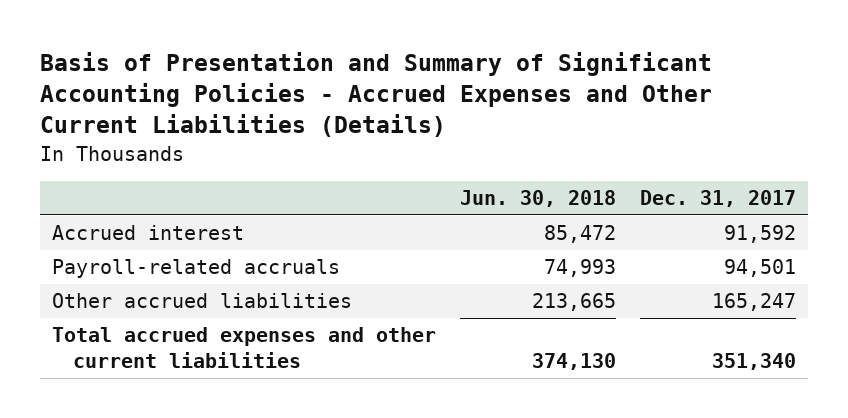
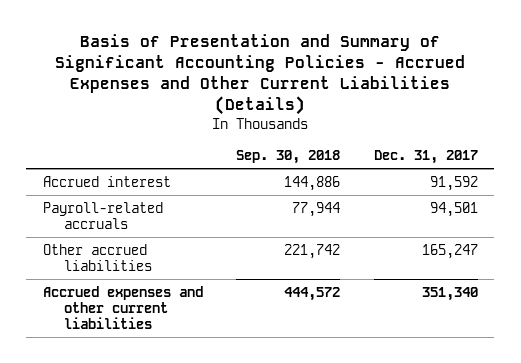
[460,190,617,208] Jun. 30, 2018 -> none
none -> [236,149,341,164] Sep. 30, 2018
[51,327,436,368] Total accrued expenses and other current liabilities -> [42,285,203,329] Accrued expenses and other current liabilities

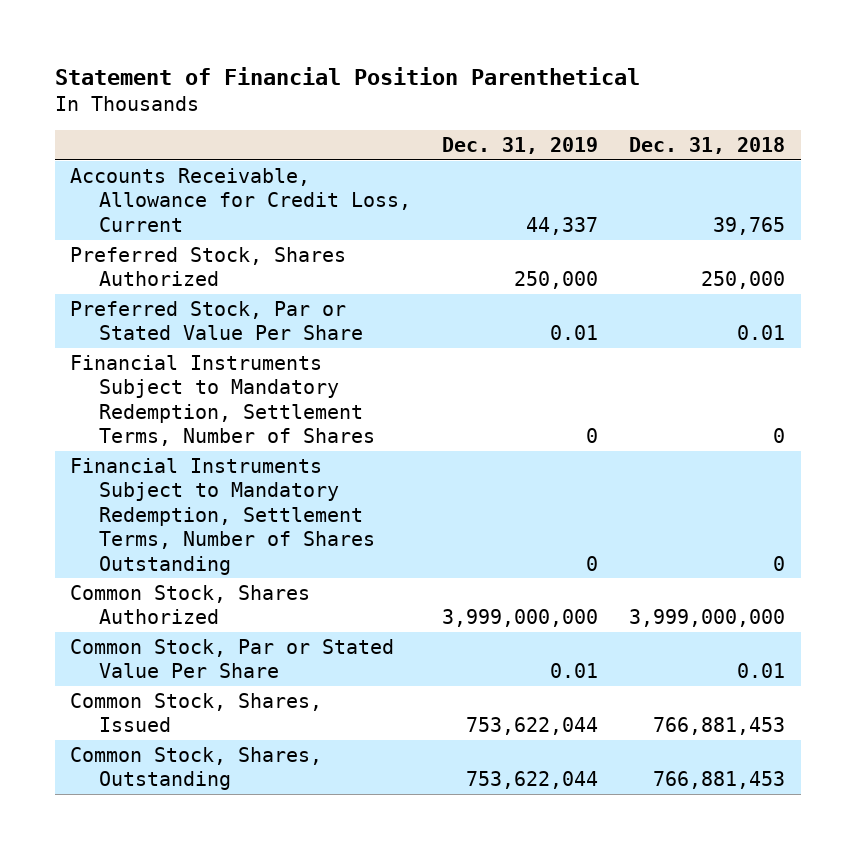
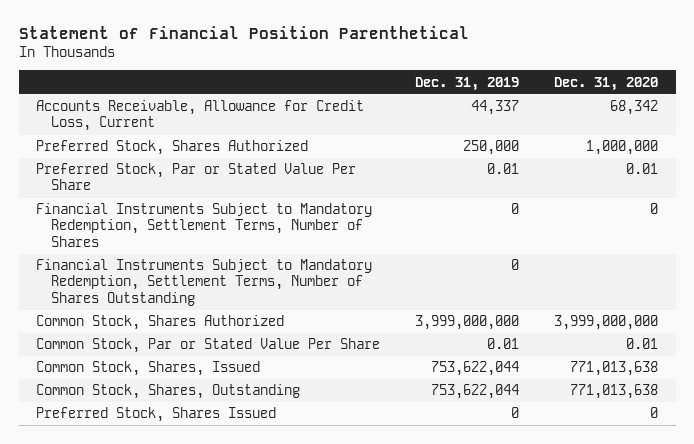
[629,136,786,154] Dec. 31, 2018 -> none
none -> [554,76,659,91] Dec. 31, 2020
none -> [36,407,277,423] Preferred Stock, Shares Issued

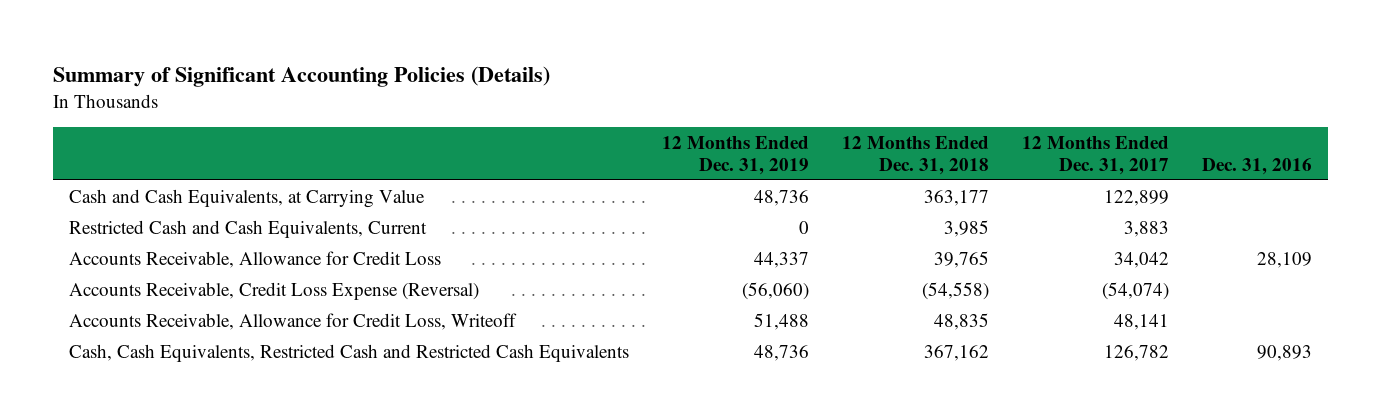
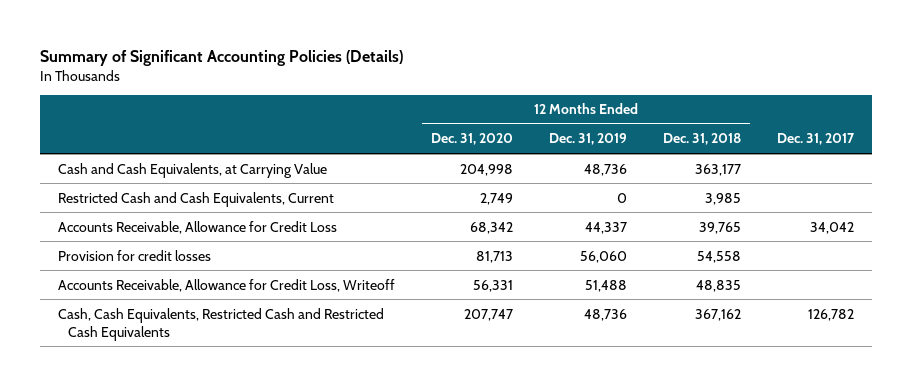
[1021,135,1169,175] 12 Months Ended Dec. 31, 2017 -> none
[1201,157,1312,175] Dec. 31, 2016 -> none
none -> [431,133,514,146] Dec. 31, 2020
none -> [777,133,856,146] Dec. 31, 2017
[69,281,480,300] Accounts Receivable, Credit Loss Expense (Reversal) -> [58,249,212,261] Provision for credit losses
[742,281,810,300] (56,060) -> [580,250,628,263] 56,060
[922,281,990,300] (54,558) -> [697,250,742,263] 54,558

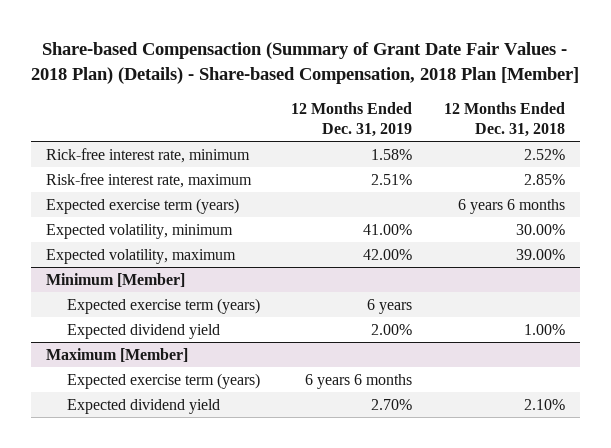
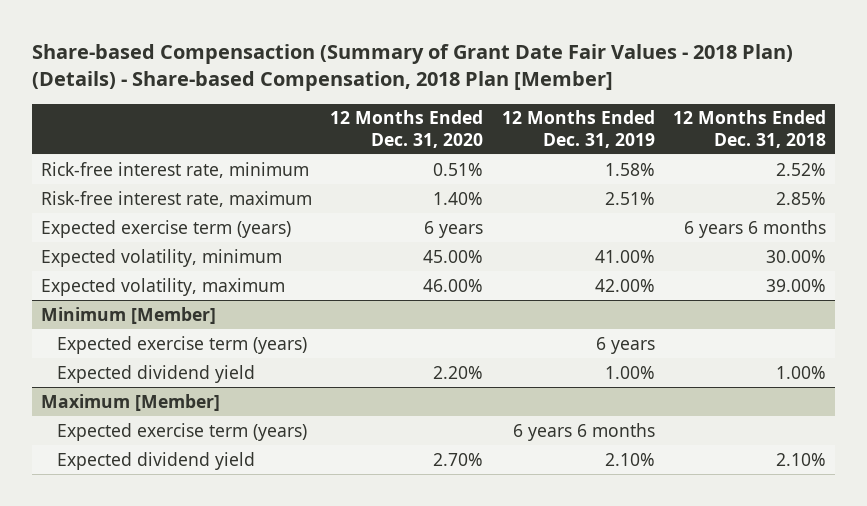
none -> [330,110,484,148] 12 Months Ended Dec. 31, 2020
[371,323,413,335] 2.00% -> [604,365,655,379] 1.00%
[371,398,413,410] 2.70% -> [604,452,655,466] 2.10%

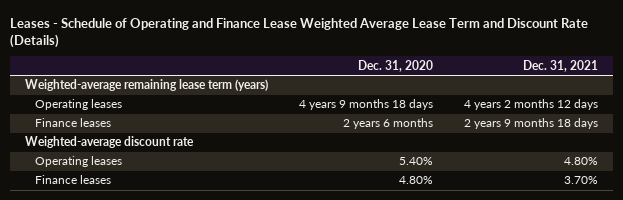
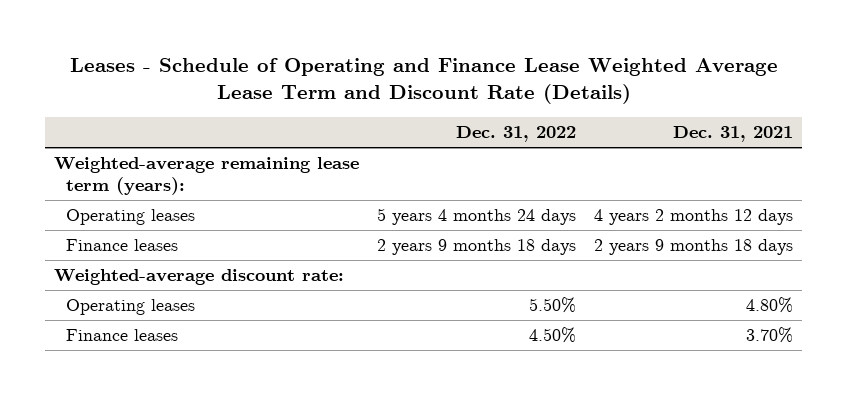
[357,59,433,72] Dec. 31, 2020 -> none
none -> [456,126,577,143] Dec. 31, 2022
[25,79,269,92] Weighted-average remaining lease term (years) -> [53,157,359,195] Weighted-average remaining lease term (years):
[25,136,195,149] Weighted-average discount rate -> [53,269,344,286] Weighted-average discount rate:

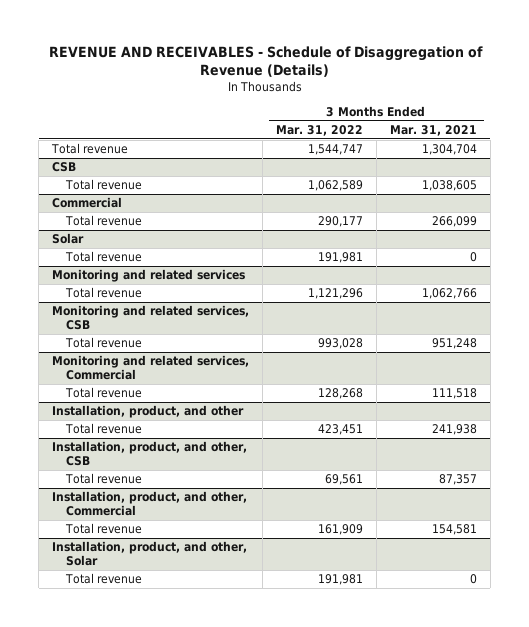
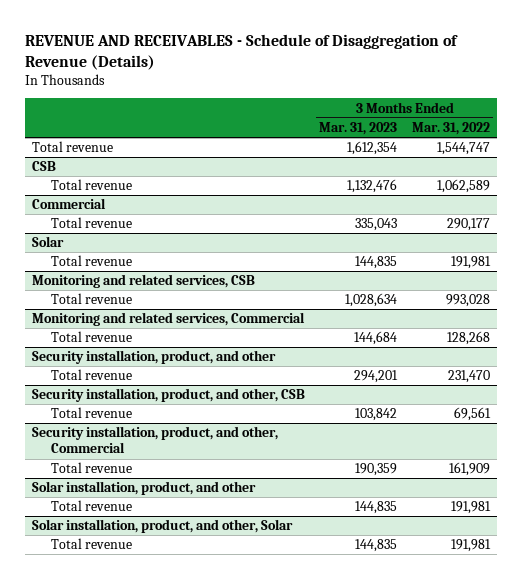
[389,124,477,136] Mar. 31, 2021 -> none
none -> [319,122,398,136] Mar. 31, 2023
[52,269,246,283] Monitoring and related services -> none
[64,287,142,299] Total revenue -> none
[52,405,245,419] Installation, product, and other -> [32,350,277,365] Security installation, product, and other
[318,424,364,436] 423,451 -> [447,370,490,384] 231,470
[52,441,248,467] Installation, product, and other, CSB -> [32,388,306,403] Security installation, product, and other, CSB
[52,491,248,517] Installation, product, and other, Commercial -> [32,426,279,454] Security installation, product, and other, Commercial
[52,541,248,567] Installation, product, and other, Solar -> [32,481,257,496] Solar installation, product, and other
none -> [32,519,294,534] Solar installation, product, and other, Solar
none -> [50,538,132,550] Total revenue

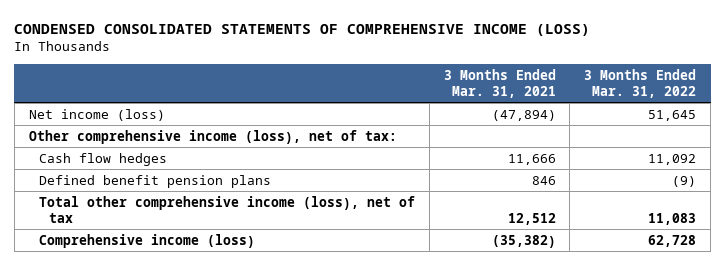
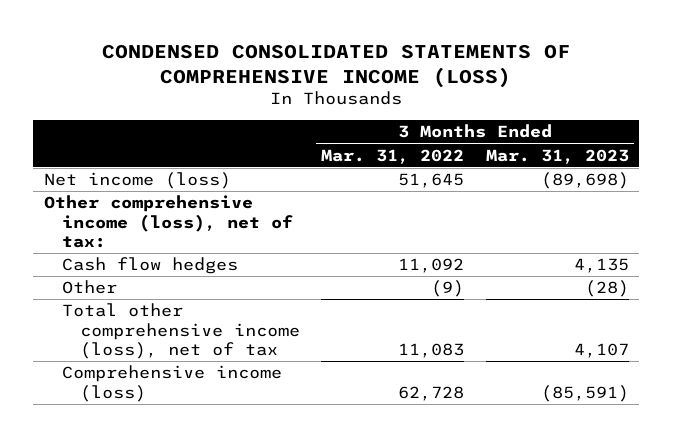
[443,68,556,98] 3 Months Ended Mar. 31, 2021 -> none
none -> [485,148,629,164] Mar. 31, 2023
[38,174,271,188] Defined benefit pension plans -> [61,280,117,295] Other

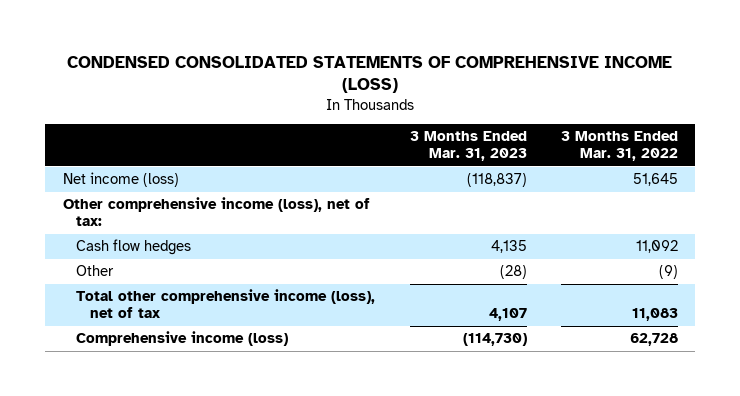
[540,172,629,190] (89,698) -> [466,173,527,188] (118,837)
[540,384,629,402] (85,591) -> [462,333,527,347] (114,730)

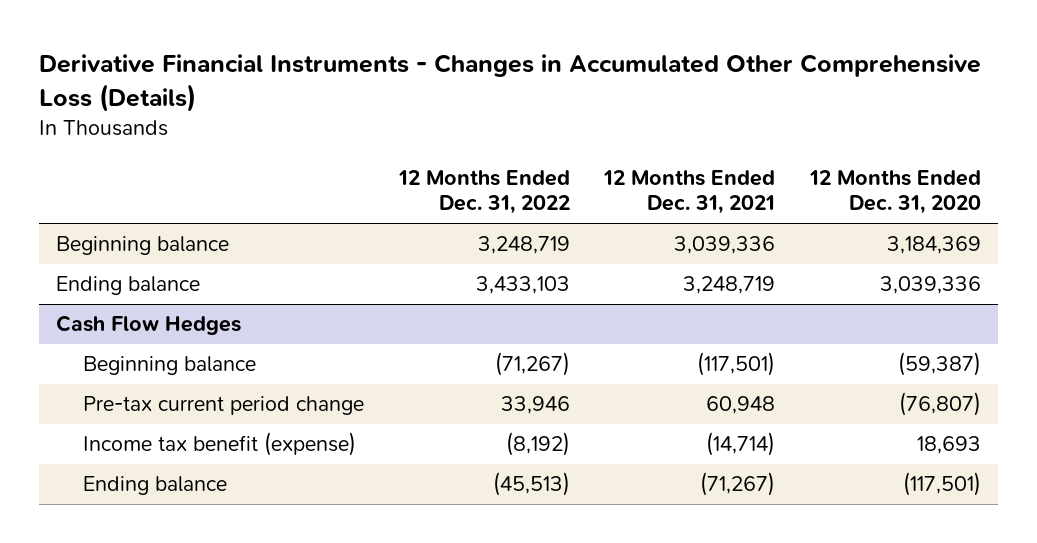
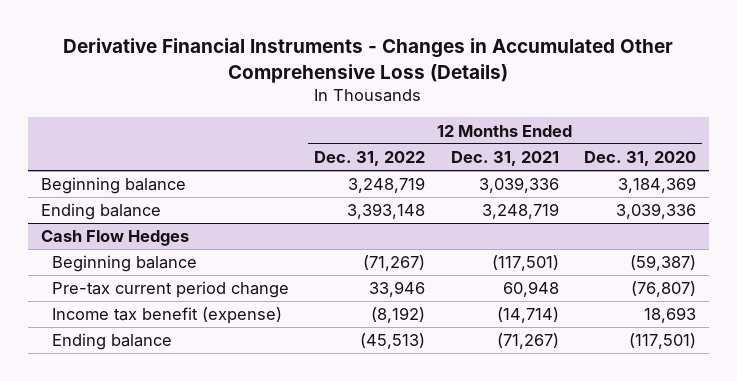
[475,276,570,295] 3,433,103 -> [347,203,426,220] 3,393,148

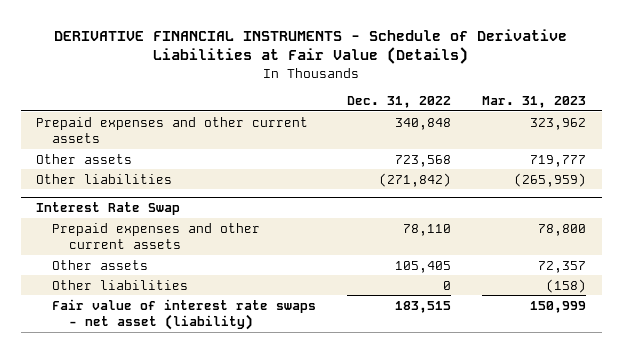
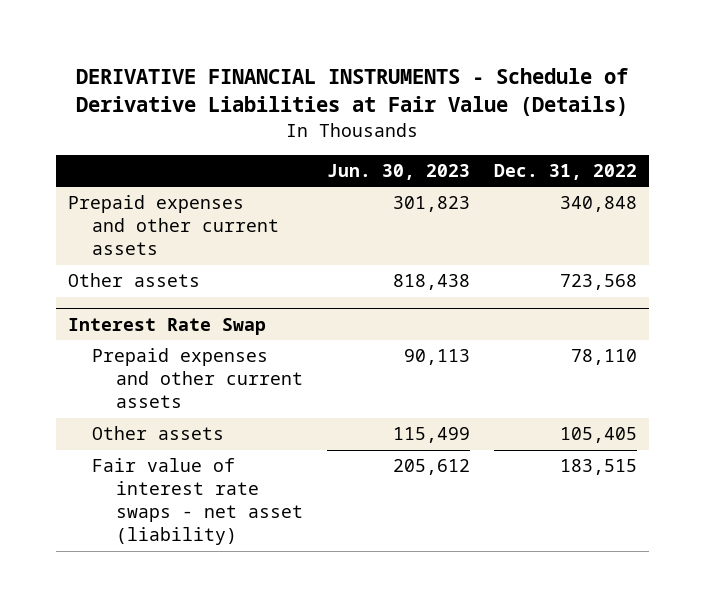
[482,96,587,109] Mar. 31, 2023 -> none
none -> [326,163,470,180] Jun. 30, 2023
[36,173,173,184] Other liabilities -> none
[52,279,189,290] Other liabilities -> none

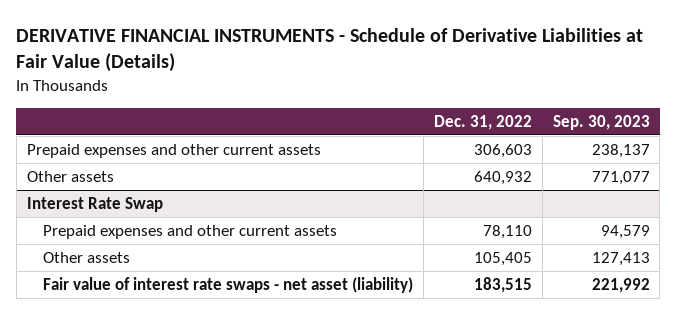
[326,163,470,180] Jun. 30, 2023 -> none
none -> [552,114,650,130] Sep. 30, 2023
[559,196,637,213] 340,848 -> [473,143,532,158] 306,603
[559,274,637,291] 723,568 -> [473,170,532,185] 640,932

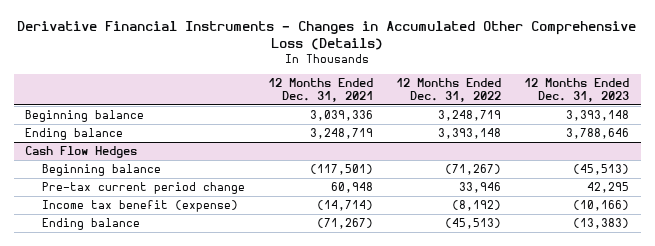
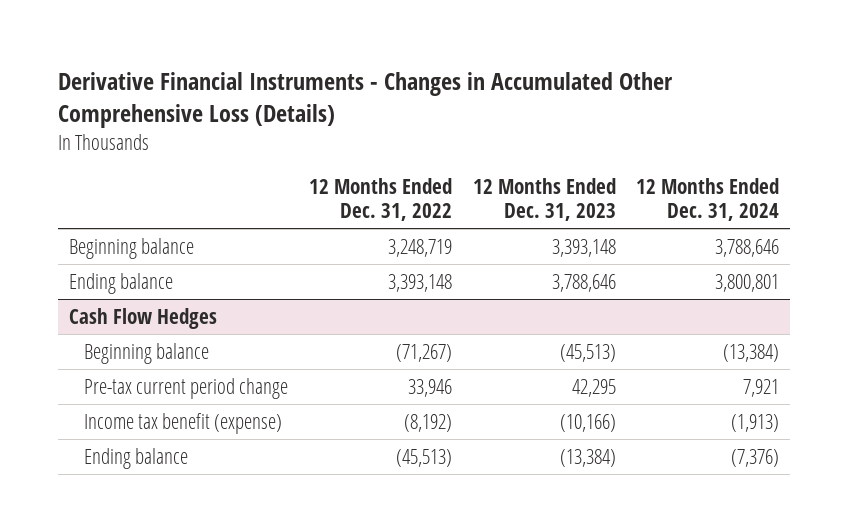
[267,78,373,103] 12 Months Ended Dec. 31, 2021 -> none
none -> [636,178,780,222] 12 Months Ended Dec. 31, 2024
[573,218,630,230] (13,383) -> [559,448,616,467] (13,384)

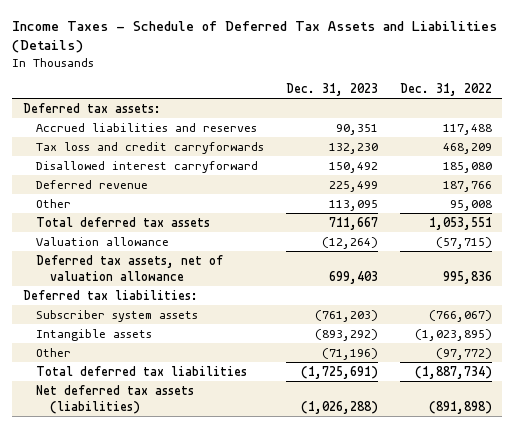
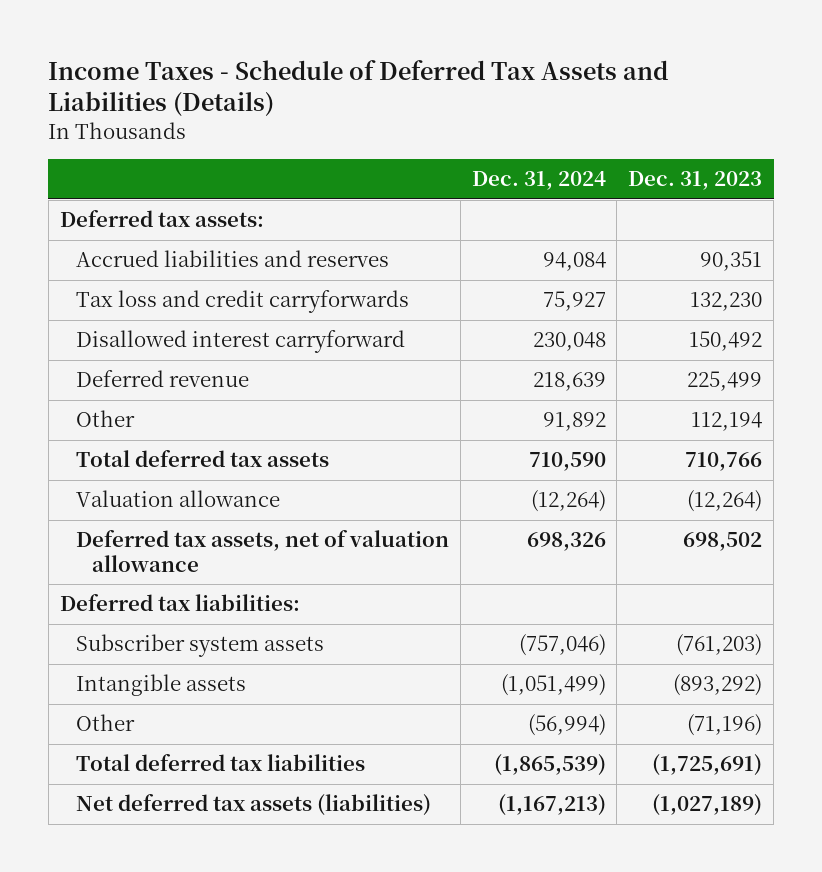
[399,82,492,96] Dec. 31, 2022 -> none
none -> [471,171,606,191] Dec. 31, 2024
[328,199,378,211] 113,095 -> [691,412,763,432] 112,194
[328,216,378,230] 711,667 -> [685,452,763,472] 710,766
[328,270,378,284] 699,403 -> [683,532,763,552] 698,502
[300,400,378,414] (1,026,288) -> [652,794,763,817] (1,027,189)

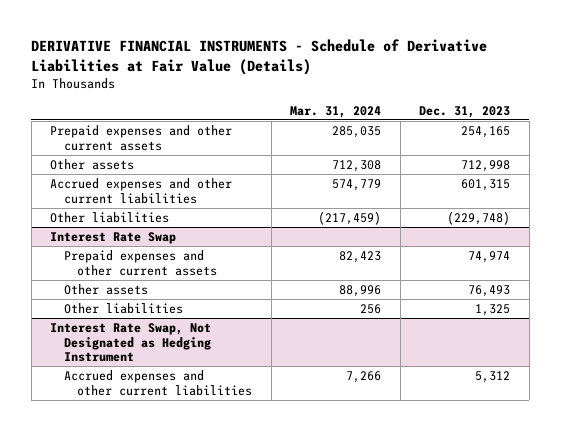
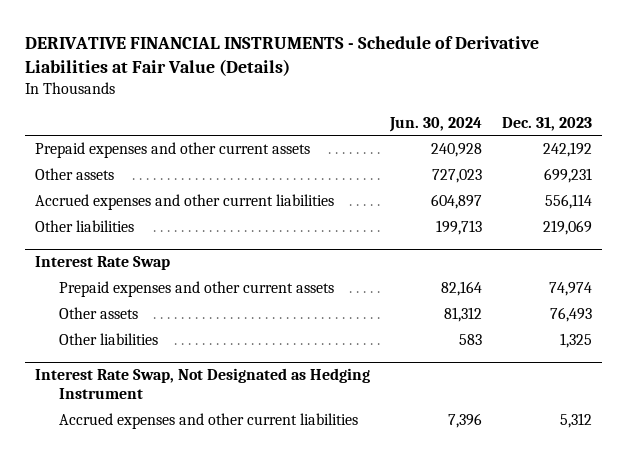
[290,105,382,118] Mar. 31, 2024 -> none
none -> [389,116,483,132] Jun. 30, 2024
[461,126,511,139] 254,165 -> [543,142,593,158] 242,192
[461,160,511,173] 712,998 -> [544,168,593,184] 699,231
[461,179,511,192] 601,315 -> [545,194,593,210] 556,114
[447,211,511,226] (229,748) -> [543,220,593,236] 219,069

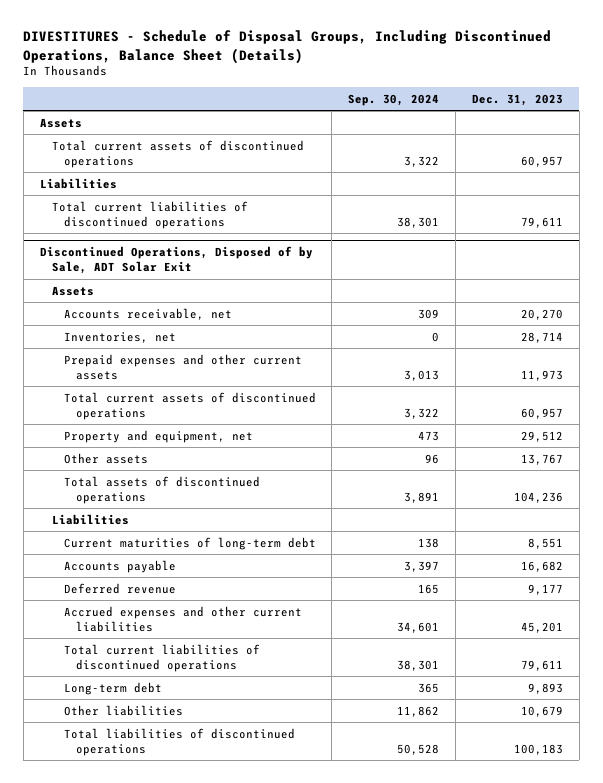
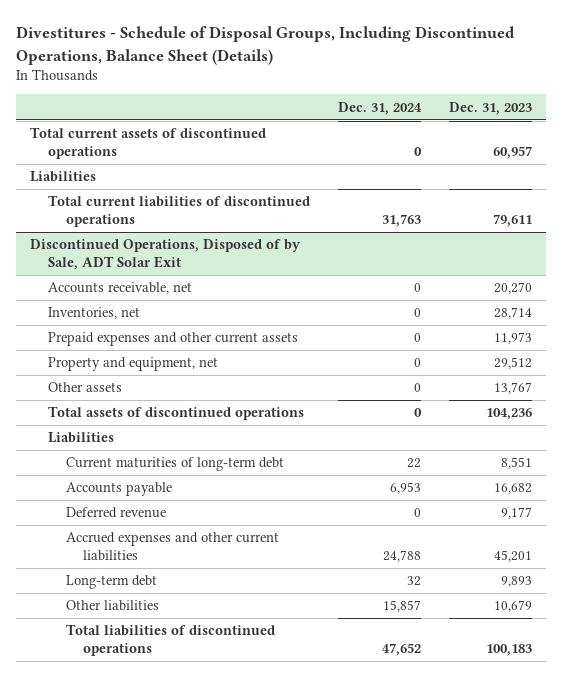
[23,30,552,64] DIVESTITURES - Schedule of Disposal Groups, Including Discontinued Operations, Balance Sheet (Details) -> [16,26,516,65] Divestitures - Schedule of Disposal Groups, Including Discontinued Operations, Balance Sheet (Details)
[348,93,440,106] Sep. 30, 2024 -> none
none -> [337,101,422,115] Dec. 31, 2024
[39,117,82,128] Assets -> none
[51,285,94,296] Assets -> none
[63,391,316,420] Total current assets of discontinued operations -> none
[63,643,260,672] Total current liabilities of discontinued operations -> none

